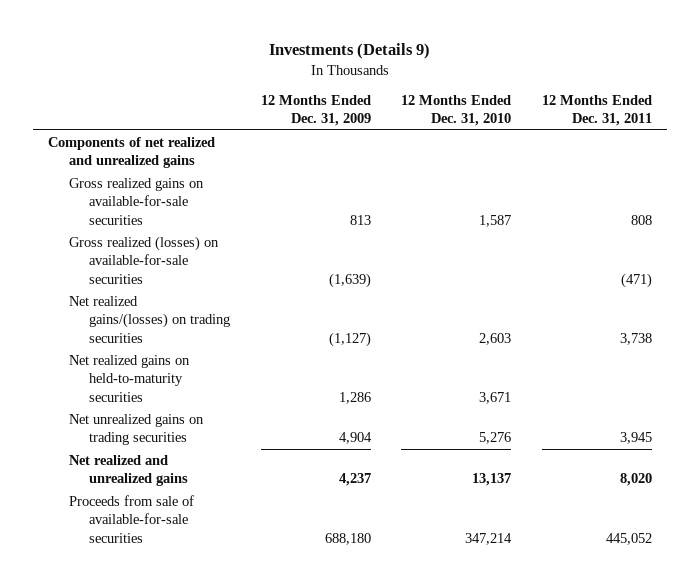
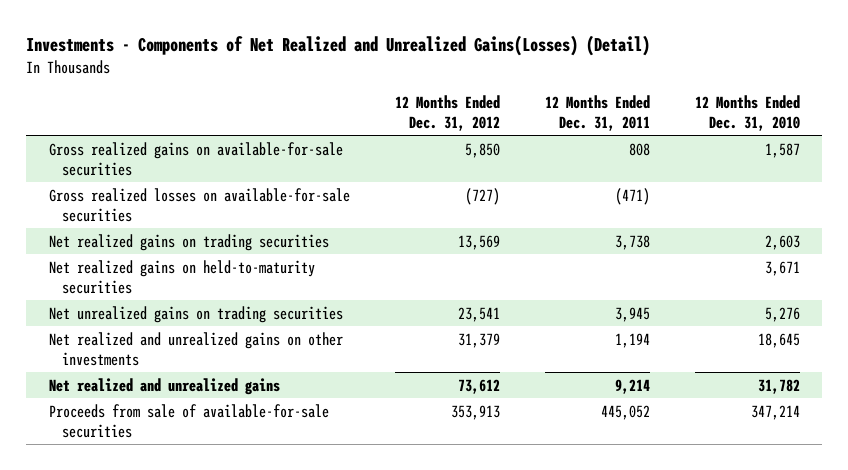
[268,43,430,60] Investments (Details 9) -> [26,35,651,57] Investments - Components of Net Realized and Unrealized Gains(Losses) (Detail)
[260,94,371,127] 12 Months Ended Dec. 31, 2009 -> none
none -> [394,94,500,132] 12 Months Ended Dec. 31, 2012
[48,136,216,169] Components of net realized and unrealized gains -> none
[68,235,219,284] Gross realized (losses) on available-for-sale securities -> [48,187,350,222] Gross realized losses on available-for-sale securities
[68,295,231,343] Net realized gains/(losses) on trading securities -> [48,233,329,251] Net realized gains on trading securities
none -> [48,331,343,366] Net realized and unrealized gains on other investments
[472,473,512,487] 13,137 -> [757,378,800,394] 31,782
[619,473,652,487] 8,020 -> [614,378,650,394] 9,214

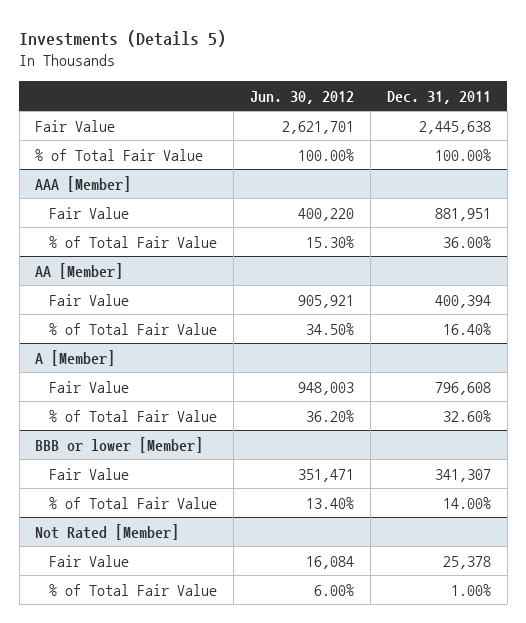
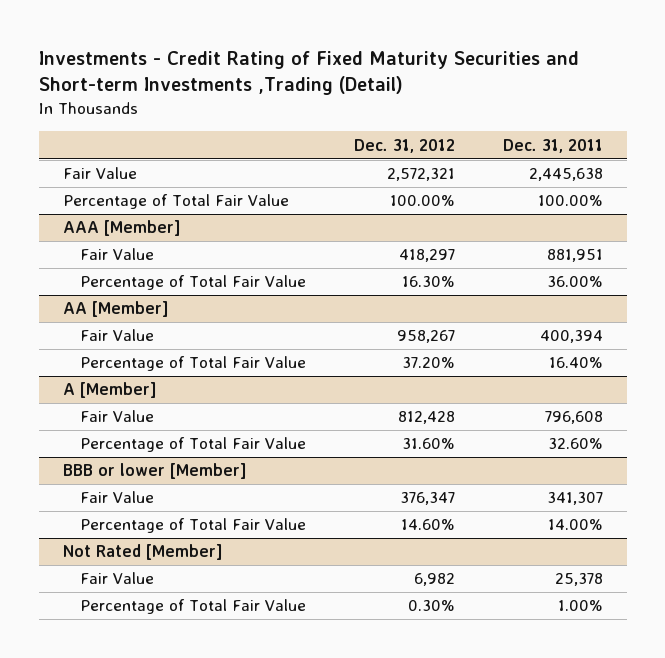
[19,29,227,47] Investments (Details 5) -> [38,51,579,96] Investments - Credit Rating of Fixed Maturity Securities and Short-term Investments ,Trading (Detail)
[250,90,355,104] Jun. 30, 2012 -> none
none -> [353,138,455,153] Dec. 31, 2012
[35,148,204,161] % of Total Fair Value -> [62,194,289,210] Percentage of Total Fair Value
[49,235,218,248] % of Total Fair Value -> [79,275,306,291] Percentage of Total Fair Value
[49,322,218,335] % of Total Fair Value -> [79,356,306,372] Percentage of Total Fair Value
[49,409,218,422] % of Total Fair Value -> [79,437,306,453] Percentage of Total Fair Value
[49,496,218,509] % of Total Fair Value -> [79,518,306,534] Percentage of Total Fair Value
[49,583,218,596] % of Total Fair Value -> [79,599,306,615] Percentage of Total Fair Value

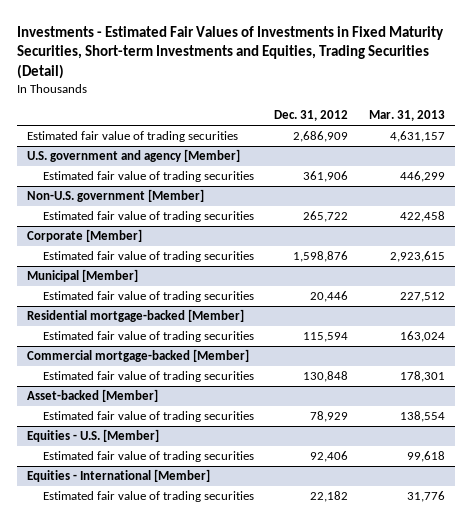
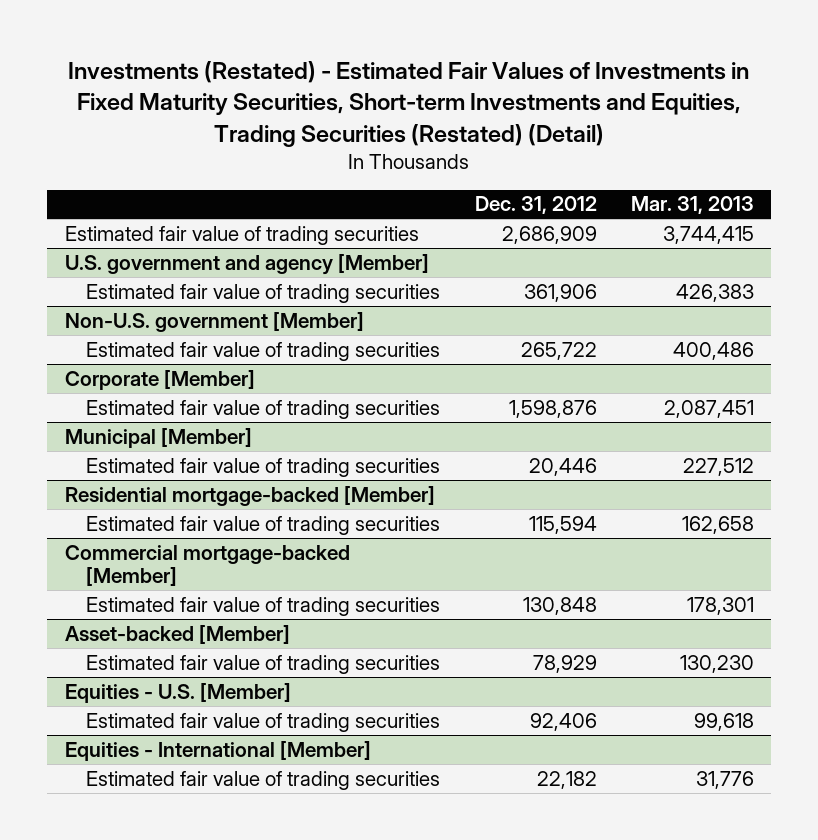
[17,25,445,79] Investments - Estimated Fair Values of Investments in Fixed Maturity Securities, Short-term Investments and Equities, Trading Securities (Detail) -> [68,60,750,147] Investments (Restated) - Estimated Fair Values of Investments in Fixed Maturity Securities, Short-term Investments and Equities, Trading Securities (Restated) (Detail)
[390,131,446,143] 4,631,157 -> [662,225,754,244] 3,744,415
[400,171,446,183] 446,299 -> [675,283,754,302] 426,383
[400,211,446,223] 422,458 -> [672,341,754,360] 400,486
[390,251,446,263] 2,923,615 -> [663,399,754,418] 2,087,451
[400,331,446,343] 163,024 -> [681,515,754,534] 162,658
[400,411,446,423] 138,554 -> [679,654,754,673] 130,230

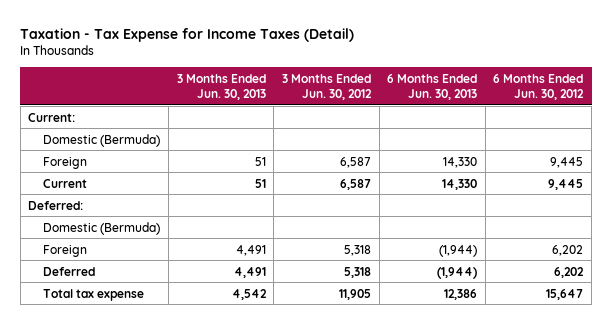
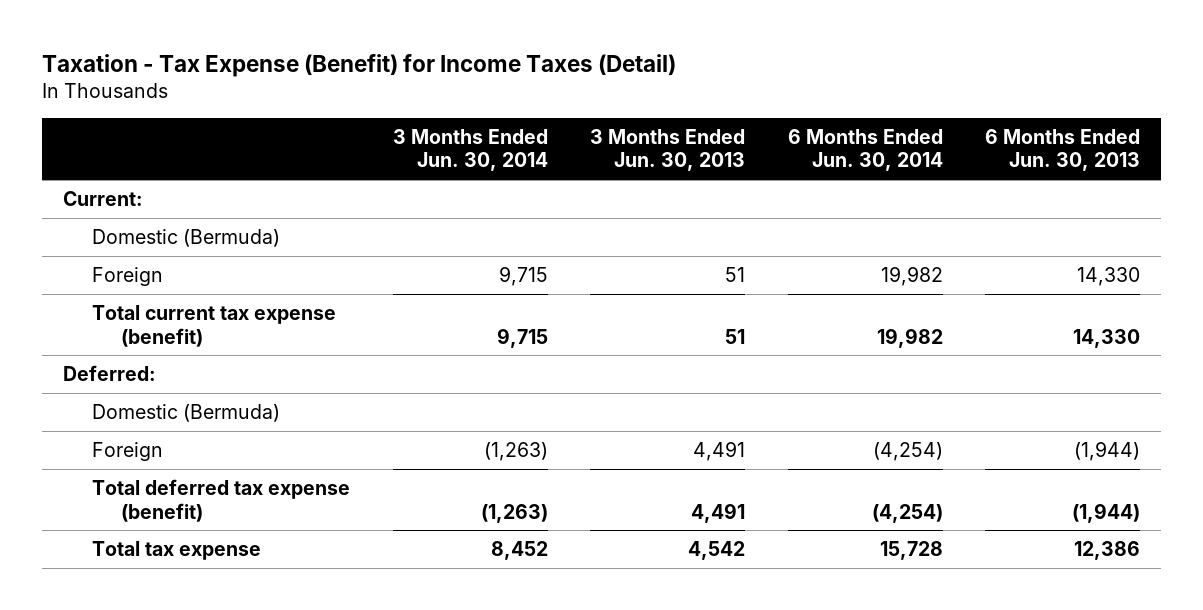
[20,27,355,42] Taxation - Tax Expense for Income Taxes (Detail) -> [42,54,677,78] Taxation - Tax Expense (Benefit) for Income Taxes (Detail)
[281,73,372,100] 3 Months Ended Jun. 30, 2012 -> none
[493,73,585,100] 6 Months Ended Jun. 30, 2012 -> none
none -> [392,128,548,172] 3 Months Ended Jun. 30, 2014
none -> [787,128,943,172] 6 Months Ended Jun. 30, 2014
[43,178,88,188] Current -> [92,304,337,347] Total current tax expense (benefit)
[43,266,96,276] Deferred -> [92,478,351,522] Total deferred tax expense (benefit)

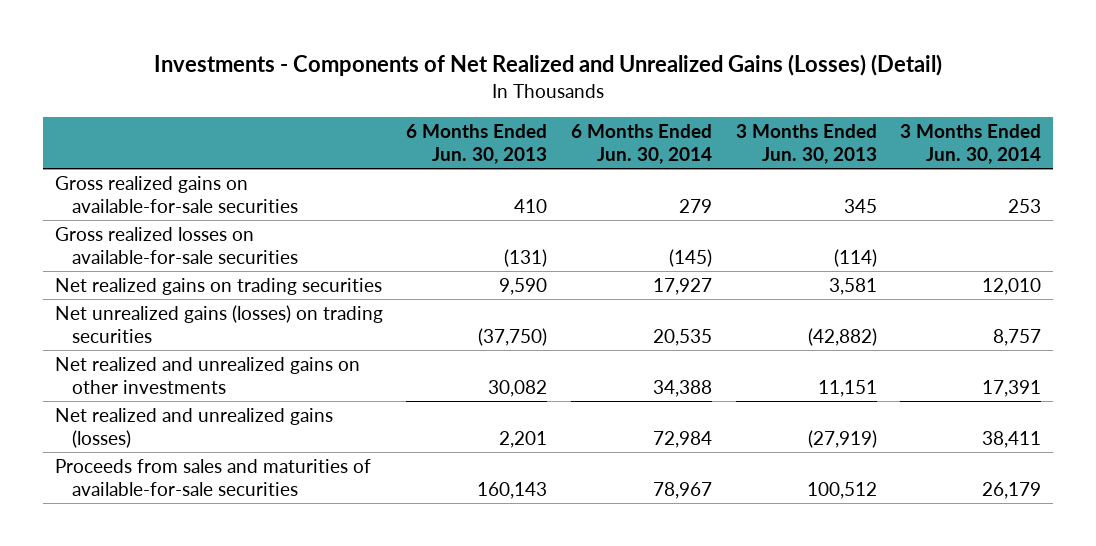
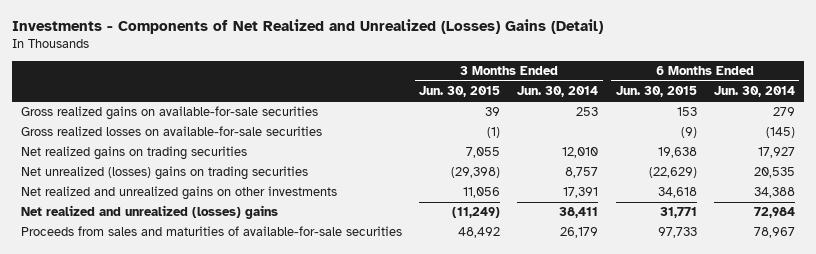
[153,54,942,77] Investments - Components of Net Realized and Unrealized Gains (Losses) (Detail) -> [11,19,603,35] Investments - Components of Net Realized and Unrealized (Losses) Gains (Detail)
[406,123,548,165] 6 Months Ended Jun. 30, 2013 -> none
[735,123,877,165] 3 Months Ended Jun. 30, 2013 -> none
none -> [418,86,500,98] Jun. 30, 2015
none -> [615,86,697,98] Jun. 30, 2015
[54,304,383,343] Net unrealized gains (losses) on trading securities -> [20,166,308,181] Net unrealized (losses) gains on trading securities
[54,407,333,448] Net realized and unrealized gains (losses) -> [20,205,278,220] Net realized and unrealized (losses) gains

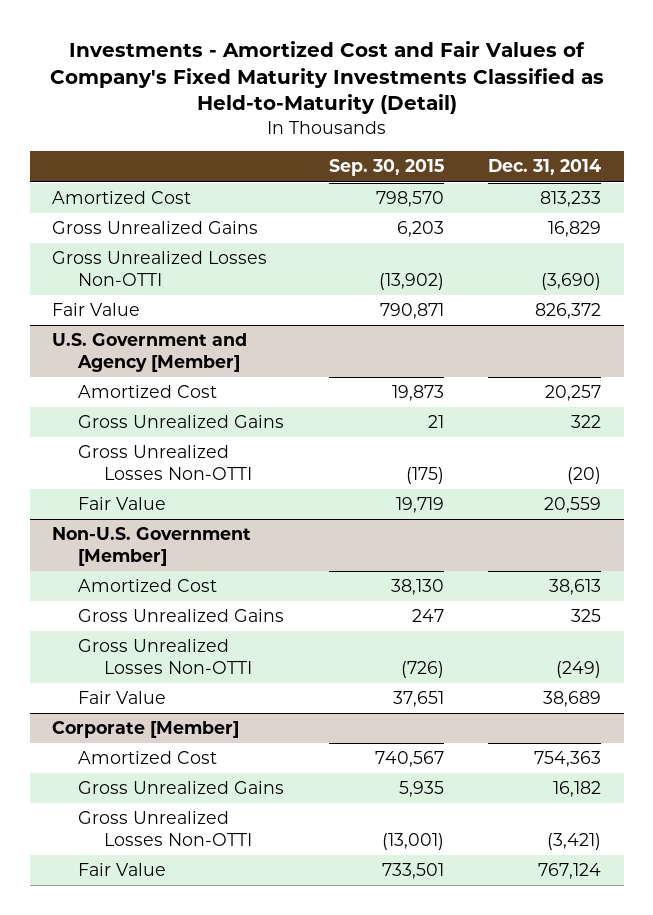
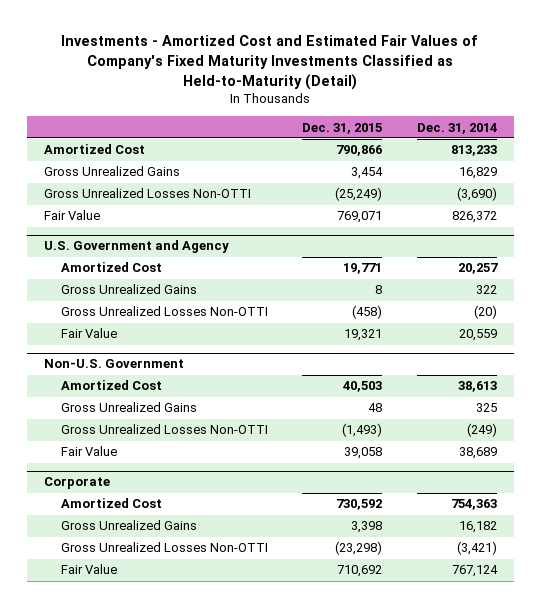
[49,40,604,115] Investments - Amortized Cost and Fair Values of Company's Fixed Maturity Investments Classified as Held-to-Maturity (Detail) -> [61,35,479,91] Investments - Amortized Cost and Estimated Fair Values of Company's Fixed Maturity Investments Classified as Held-to-Maturity (Detail)
[328,159,444,177] Sep. 30, 2015 -> none
none -> [302,122,383,134] Dec. 31, 2015
[52,333,248,372] U.S. Government and Agency [Member] -> [43,240,229,254] U.S. Government and Agency
[52,527,252,566] Non-U.S. Government [Member] -> [43,359,184,369] Non-U.S. Government
[52,721,240,739] Corporate [Member] -> [43,477,110,490] Corporate

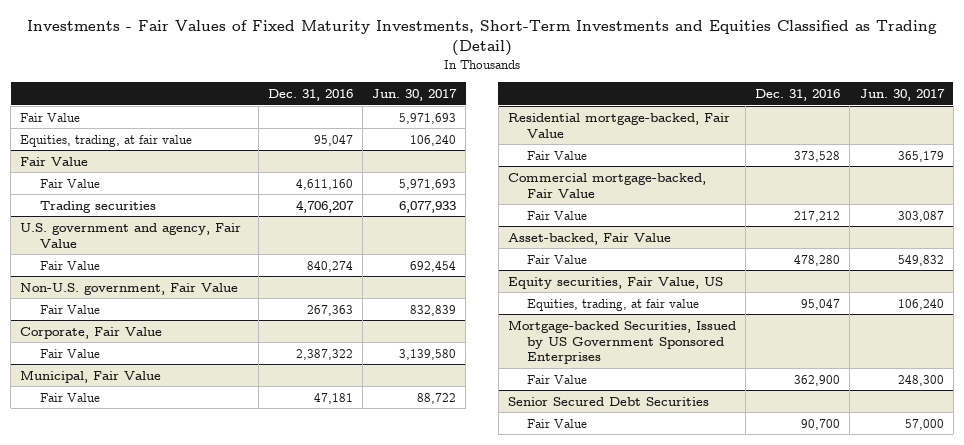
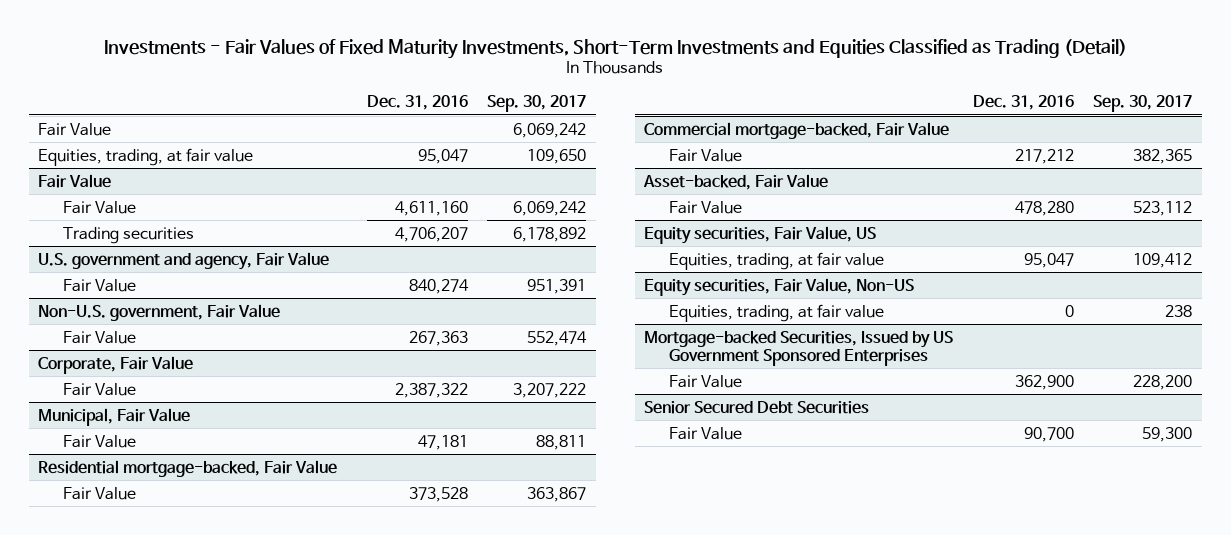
[371,88,457,101] Jun. 30, 2017 -> none
none -> [487,95,587,113] Sep. 30, 2017
none -> [644,277,915,296] Equity securities, Fair Value, Non-US
none -> [668,303,884,322] Equities, trading, at fair value

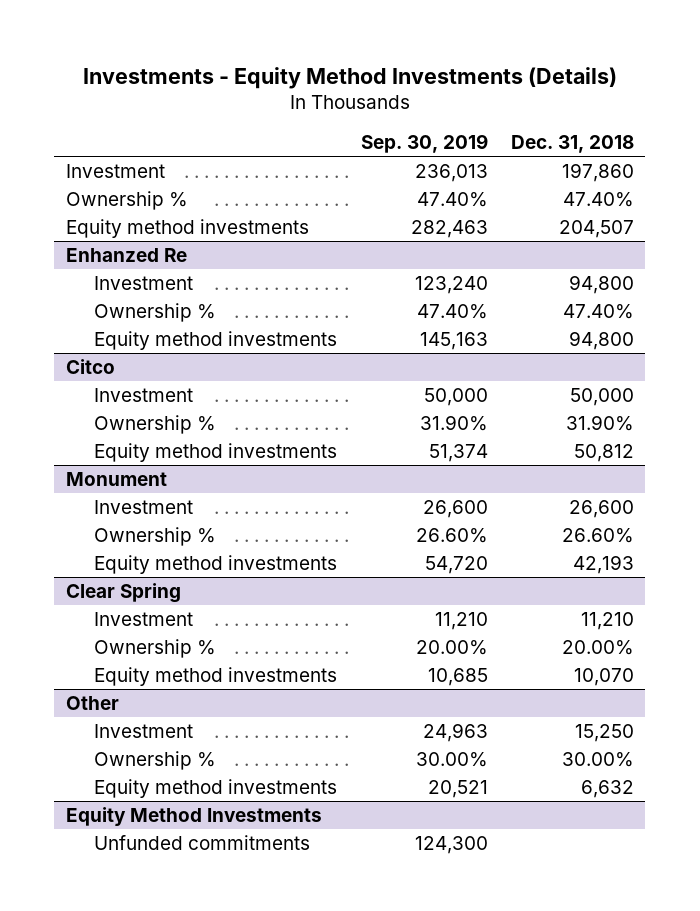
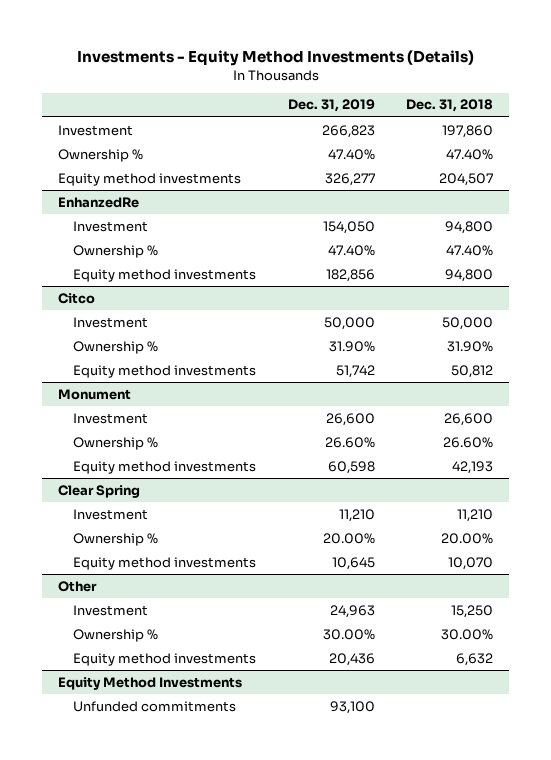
[360,134,488,154] Sep. 30, 2019 -> none
none -> [287,99,375,113] Dec. 31, 2019
[65,248,187,263] Enhanzed Re -> [58,196,140,208] EnhanzedRe

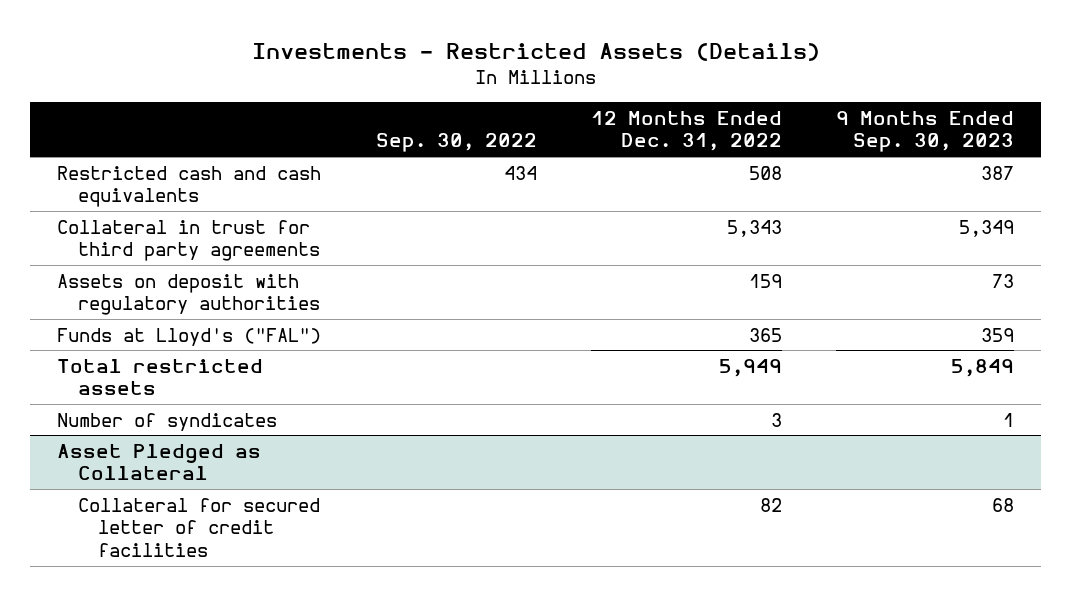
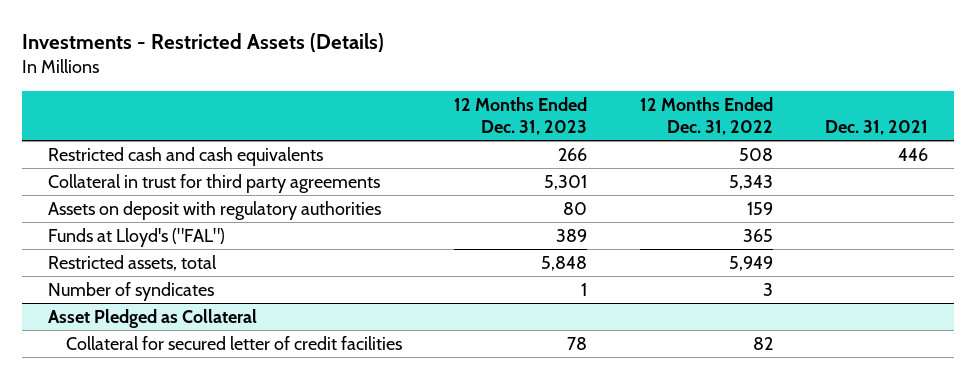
[375,133,537,153] Sep. 30, 2022 -> none
[836,110,1015,153] 9 Months Ended Sep. 30, 2023 -> none
none -> [454,96,588,136] 12 Months Ended Dec. 31, 2023
none -> [824,120,928,136] Dec. 31, 2021
[57,358,264,396] Total restricted assets -> [47,254,217,271] Restricted assets, total

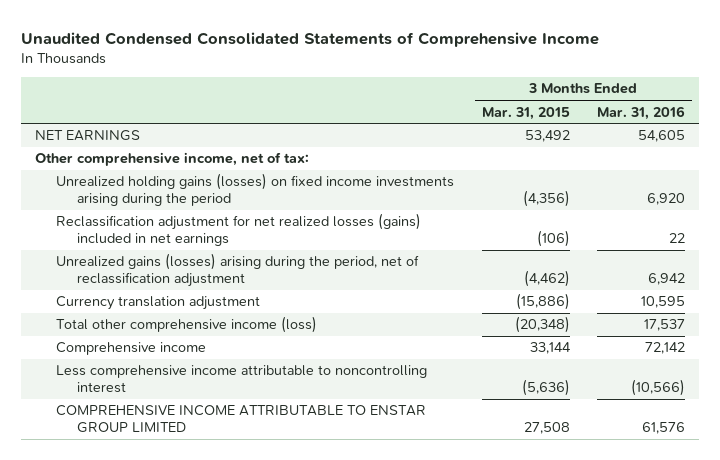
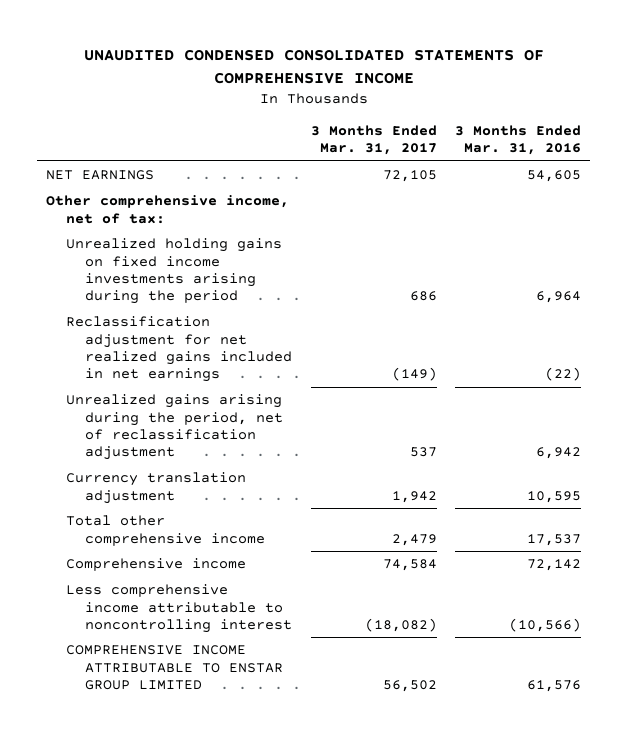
[21,31,600,47] Unaudited Condensed Consolidated Statements of Comprehensive Income -> [83,48,544,84] UNAUDITED CONDENSED CONSOLIDATED STATEMENTS OF COMPREHENSIVE INCOME
[481,106,570,120] Mar. 31, 2015 -> none
none -> [310,125,437,156] 3 Months Ended Mar. 31, 2017
[56,173,455,206] Unrealized holding gains (losses) on fixed income investments arising during the period -> [65,238,282,304] Unrealized holding gains on fixed income investments arising during the period
[647,192,686,205] 6,920 -> [536,290,582,303] 6,964
[56,213,422,246] Reclassification adjustment for net realized losses (gains) included in net earnings -> [65,316,293,382] Reclassification adjustment for net realized gains included in net earnings
[669,232,686,243] 22 -> [545,366,582,381] (22)
[56,253,420,287] Unrealized gains (losses) arising during the period, net of reclassification adjustment -> [65,394,284,460] Unrealized gains arising during the period, net of reclassification adjustment
[56,316,318,334] Total other comprehensive income (loss) -> [65,515,266,546] Total other comprehensive income

